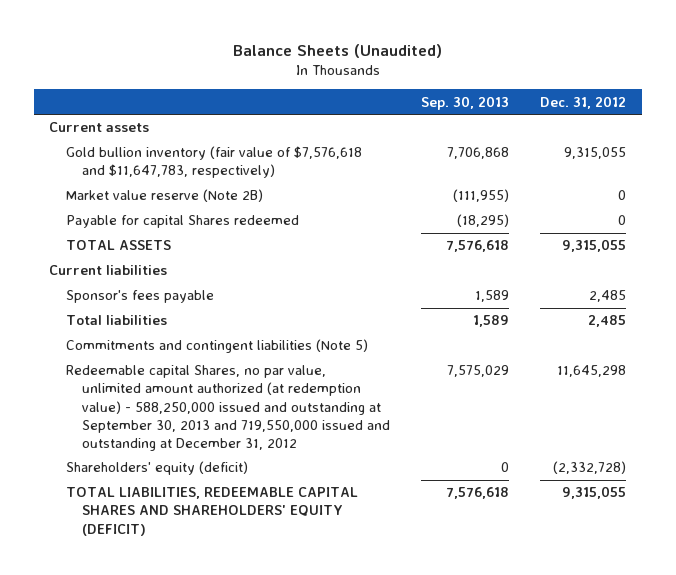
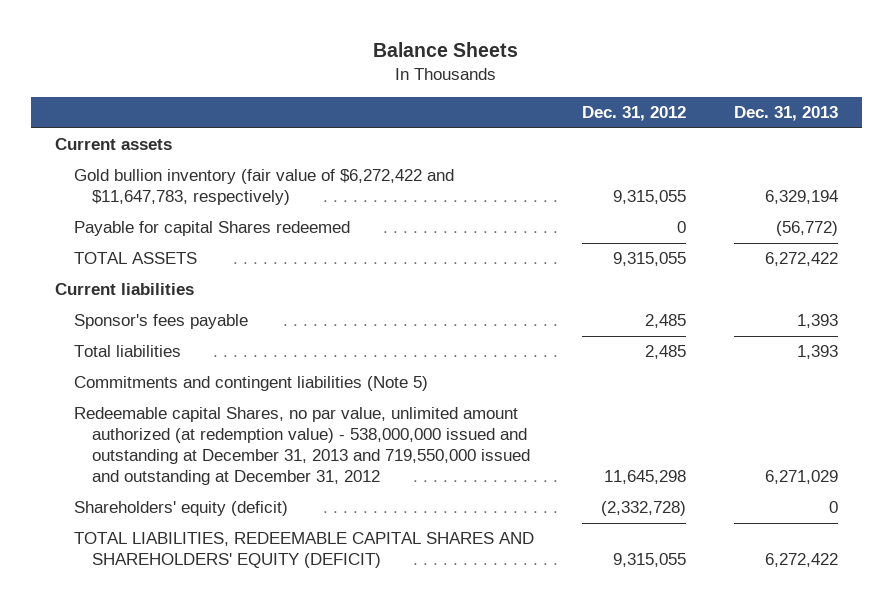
[232,43,442,58] Balance Sheets (Unaudited) -> [373,42,519,58] Balance Sheets
[421,95,510,110] Sep. 30, 2013 -> none
none -> [733,106,838,122] Dec. 31, 2013
[65,189,263,203] Market value reserve (Note 2B) -> none
[65,146,362,179] Gold bullion inventory (fair value of $7,576,618 and $11,647,783, respectively) -> [73,169,454,206] Gold bullion inventory (fair value of $6,272,422 and $11,647,783, respectively)
[65,365,391,451] Redeemable capital Shares, no par value, unlimited amount authorized (at redemption value) - 588,250,000 issued and outstanding at September 30, 2013 and 719,550,000 issued and outstanding at December 31, 2012 -> [73,407,531,486] Redeemable capital Shares, no par value, unlimited amount authorized (at redemption value) - 538,000,000 issued and outstanding at December 31, 2013 and 719,550,000 issued and outstanding at December 31, 2012

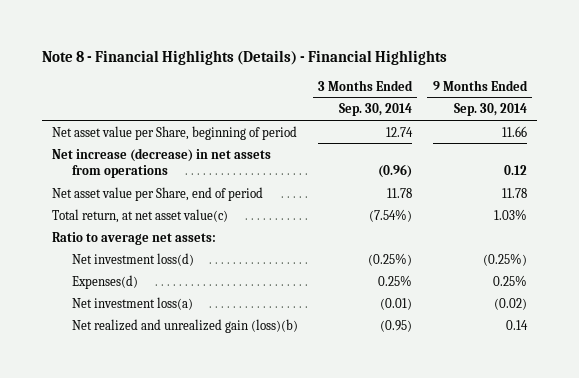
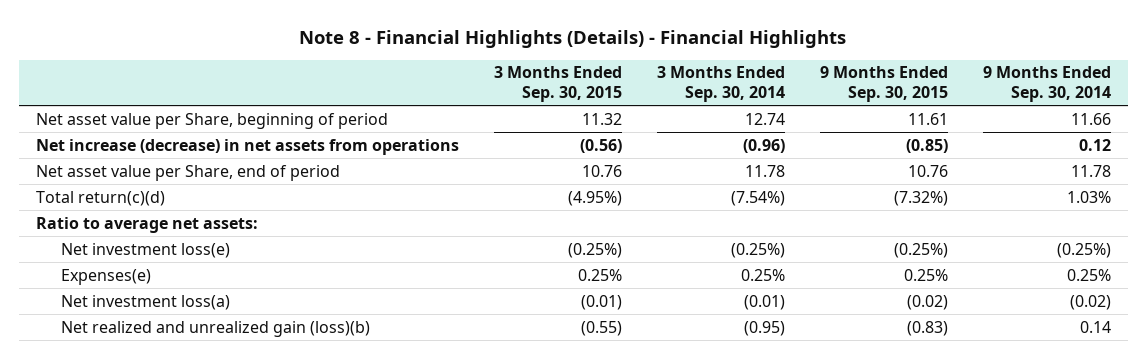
none -> [493,66,622,102] 3 Months Ended Sep. 30, 2015
none -> [819,66,948,102] 9 Months Ended Sep. 30, 2015
[52,208,229,223] Total return, at net asset value(c) -> [36,190,166,206] Total return(c)(d)
[71,252,194,266] Net investment loss(d) -> [60,242,230,258] Net investment loss(e)
[71,274,138,289] Expenses(d) -> [60,268,151,285] Expenses(e)

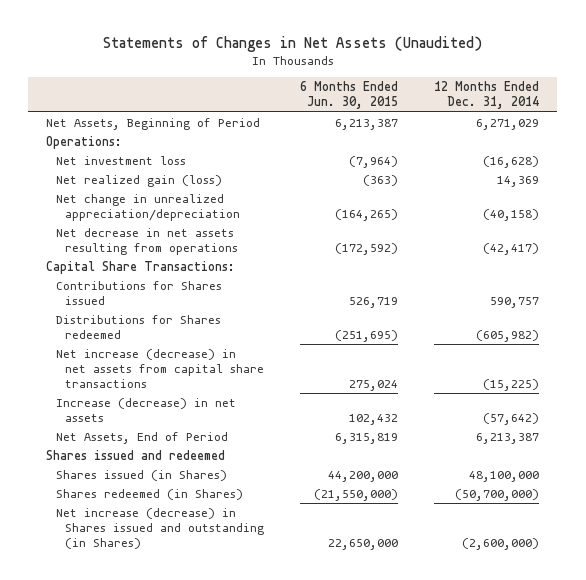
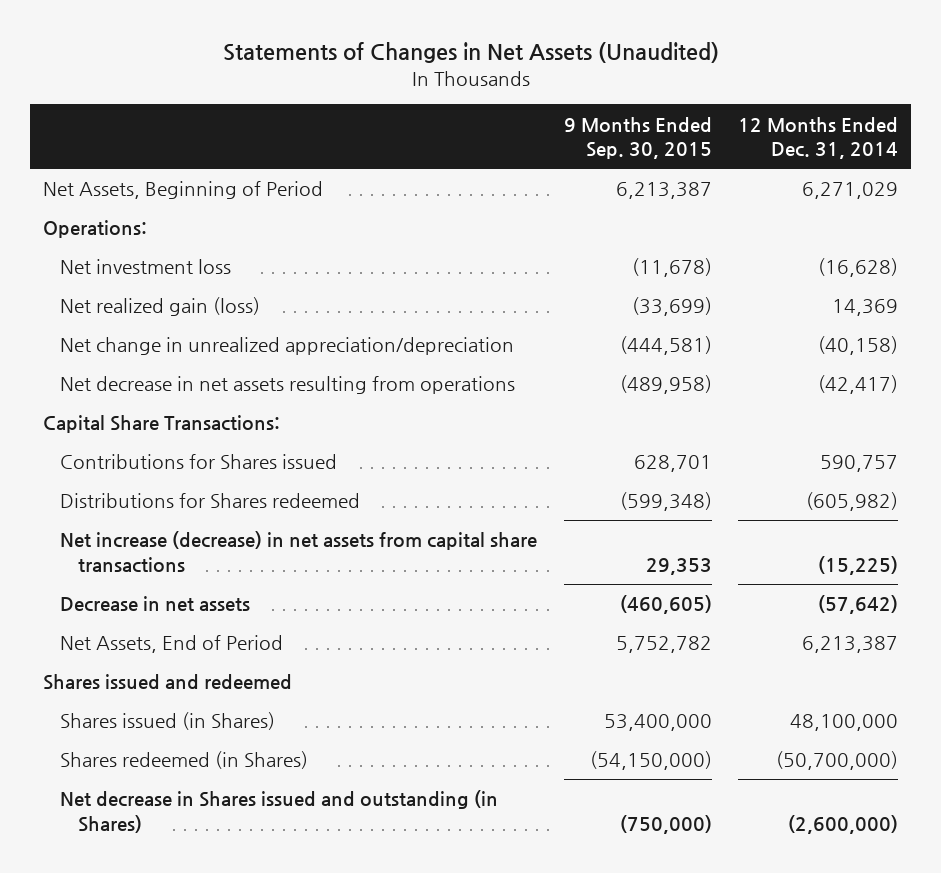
[300,81,399,110] 6 Months Ended Jun. 30, 2015 -> none
none -> [563,116,712,160] 9 Months Ended Sep. 30, 2015
[55,397,236,422] Increase (decrease) in net assets -> [60,596,251,613] Decrease in net assets
[55,507,265,549] Net increase (decrease) in Shares issued and outstanding (in Shares) -> [60,790,499,833] Net decrease in Shares issued and outstanding (in Shares)

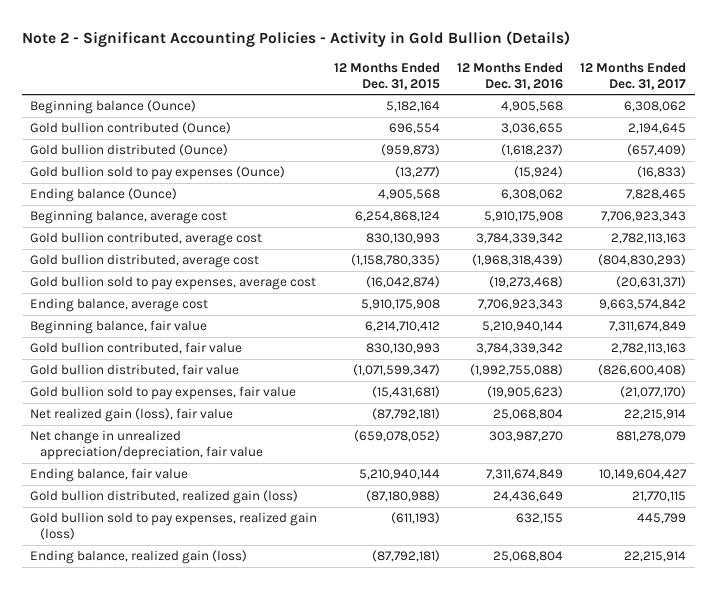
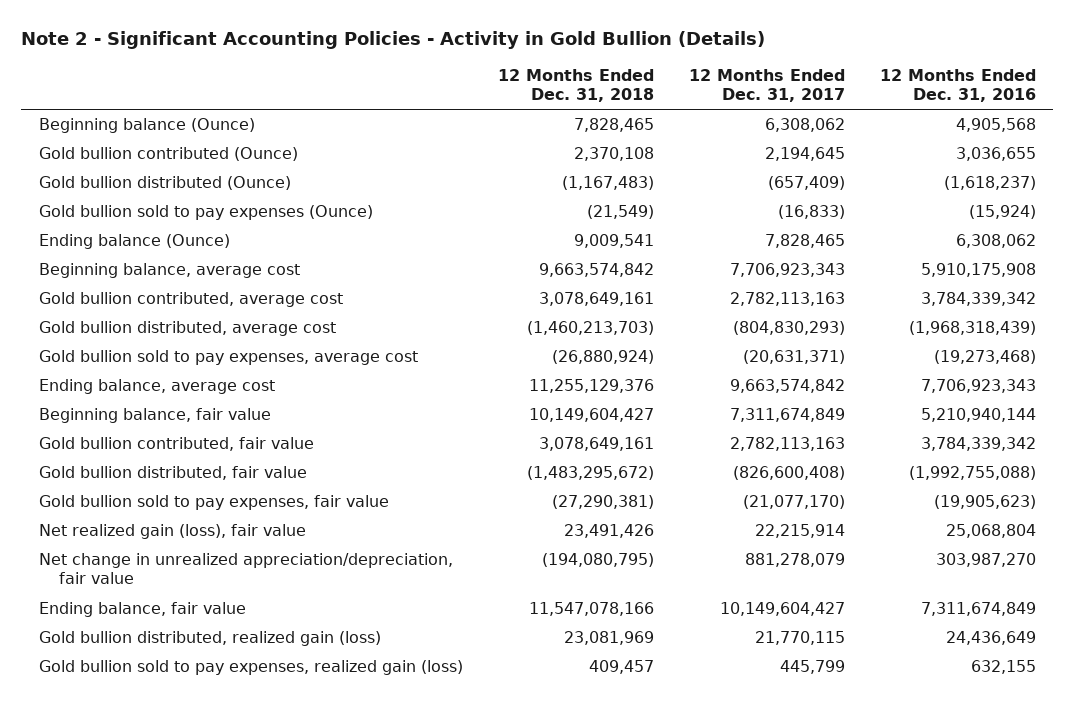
[334,61,441,90] 12 Months Ended Dec. 31, 2015 -> none
none -> [497,68,654,103] 12 Months Ended Dec. 31, 2018
[30,550,248,565] Ending balance, realized gain (loss) -> none

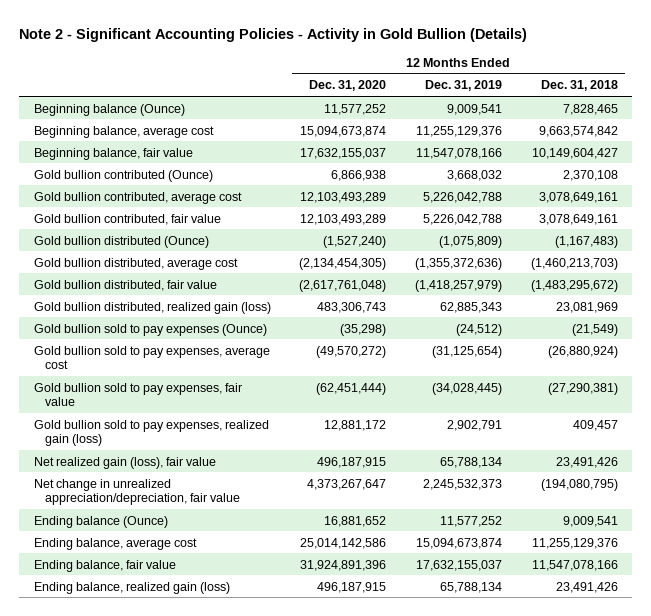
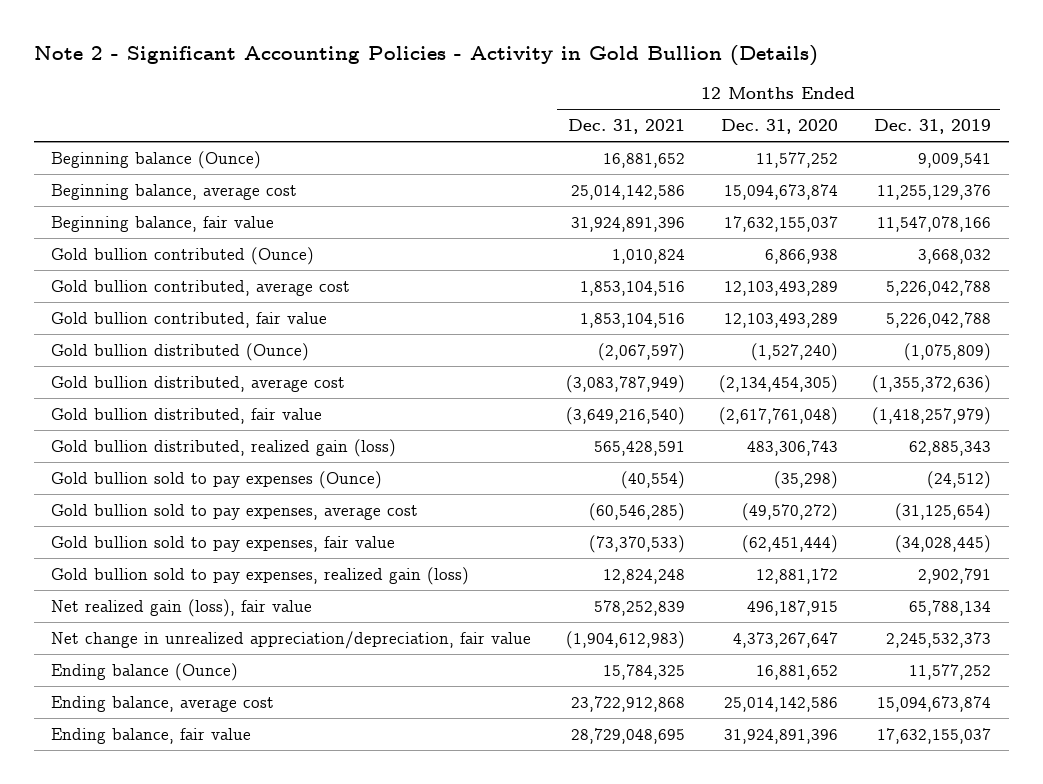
[540,80,618,92] Dec. 31, 2018 -> none
none -> [567,119,685,135] Dec. 31, 2021
[33,581,230,594] Ending balance, realized gain (loss) -> none

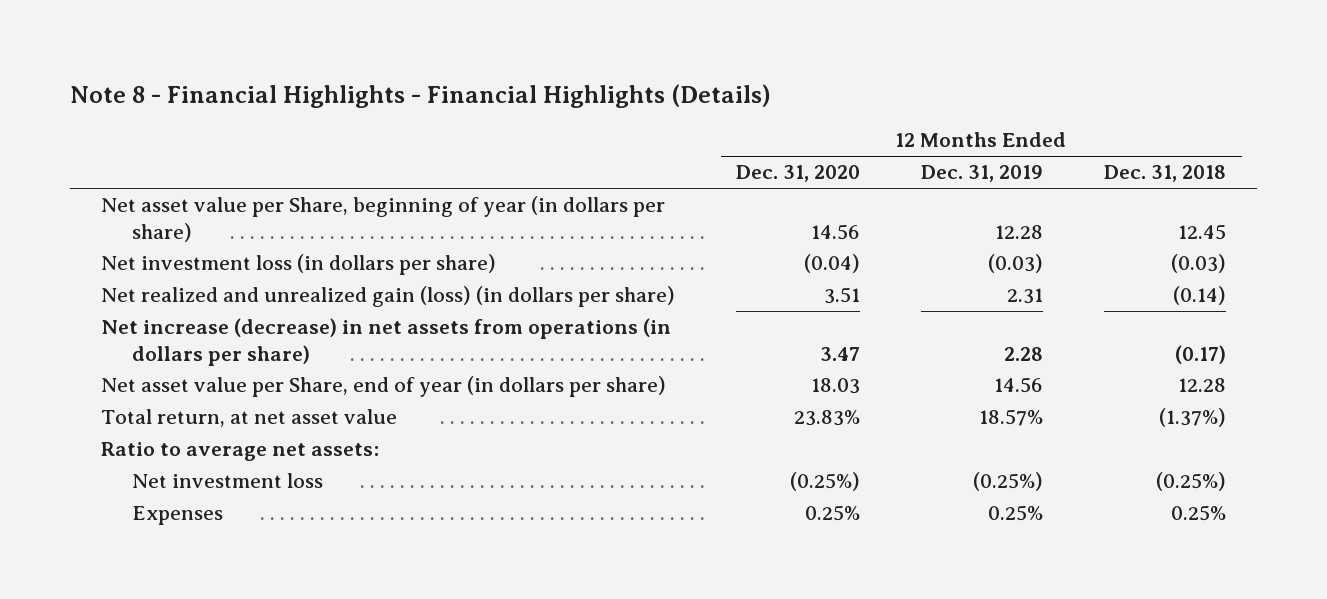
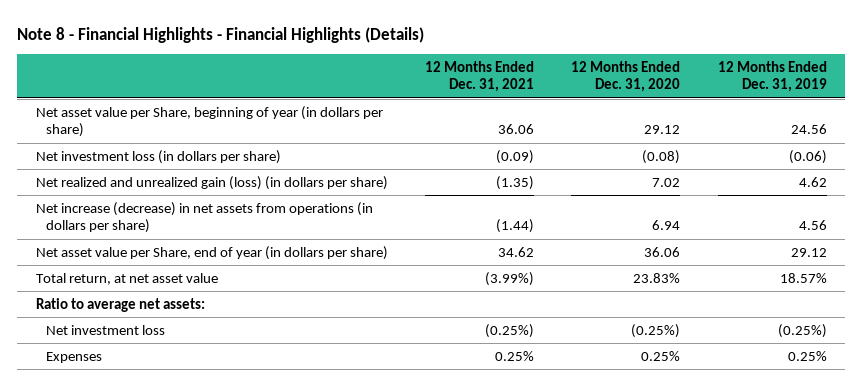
[1104,165,1227,183] Dec. 31, 2018 -> none
none -> [425,61,535,93] 12 Months Ended Dec. 31, 2021
[810,223,860,240] 14.56 -> [644,125,681,135] 29.12
[995,224,1044,239] 12.28 -> [790,124,827,135] 24.56
[803,254,860,274] (0.04) -> [642,149,681,164] (0.08)
[988,254,1044,274] (0.03) -> [788,149,827,164] (0.06)
[823,287,860,305] 3.51 -> [652,177,681,187] 7.02
[1007,288,1044,305] 2.31 -> [798,176,827,187] 4.62
[819,346,860,361] 3.47 -> [652,220,681,231] 6.94
[1004,346,1044,361] 2.28 -> [798,220,827,231] 4.56
[810,378,860,395] 18.03 -> [644,246,681,257] 36.06
[994,377,1044,394] 14.56 -> [790,247,827,257] 29.12

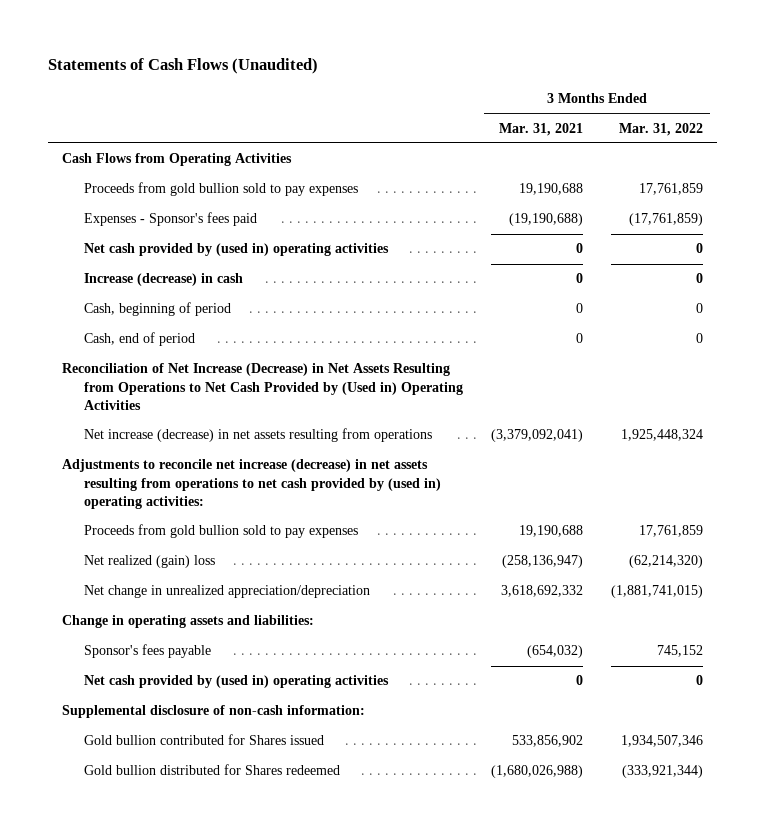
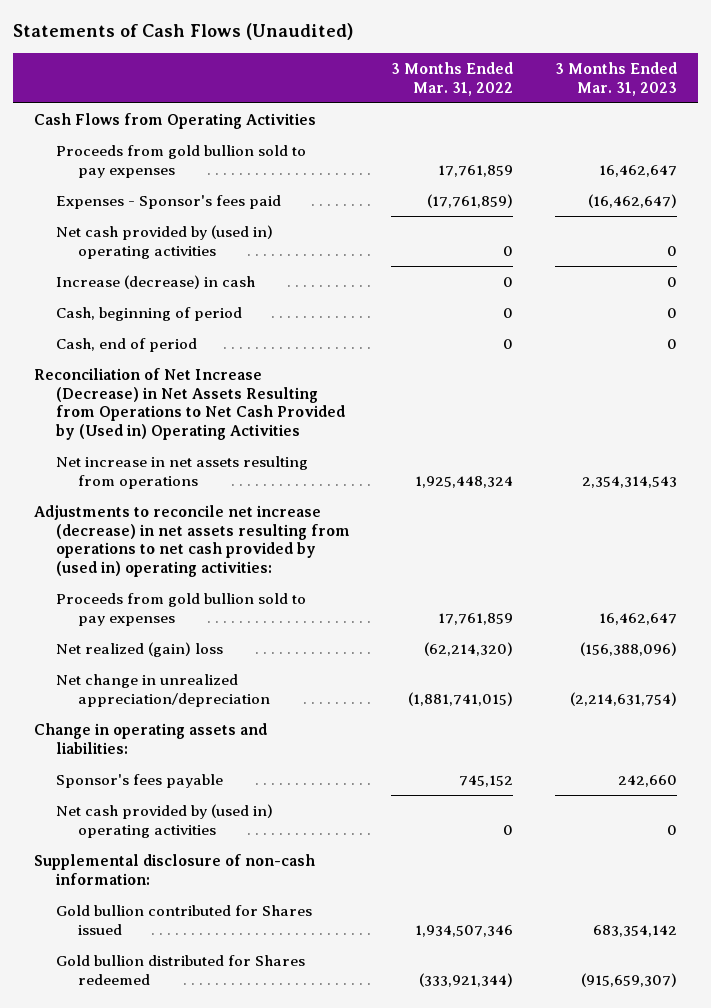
[499,122,584,136] Mar. 31, 2021 -> none
none -> [554,61,677,96] 3 Months Ended Mar. 31, 2023
[84,428,433,443] Net increase (decrease) in net assets resulting from operations -> [55,455,308,489] Net increase in net assets resulting from operations

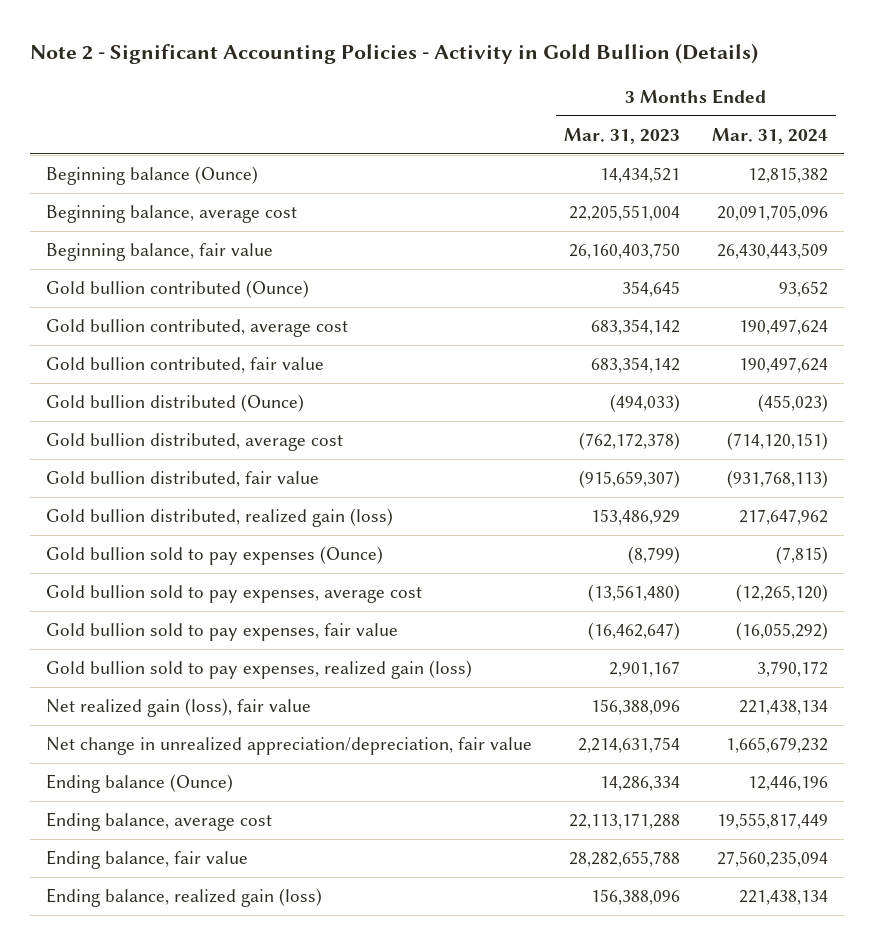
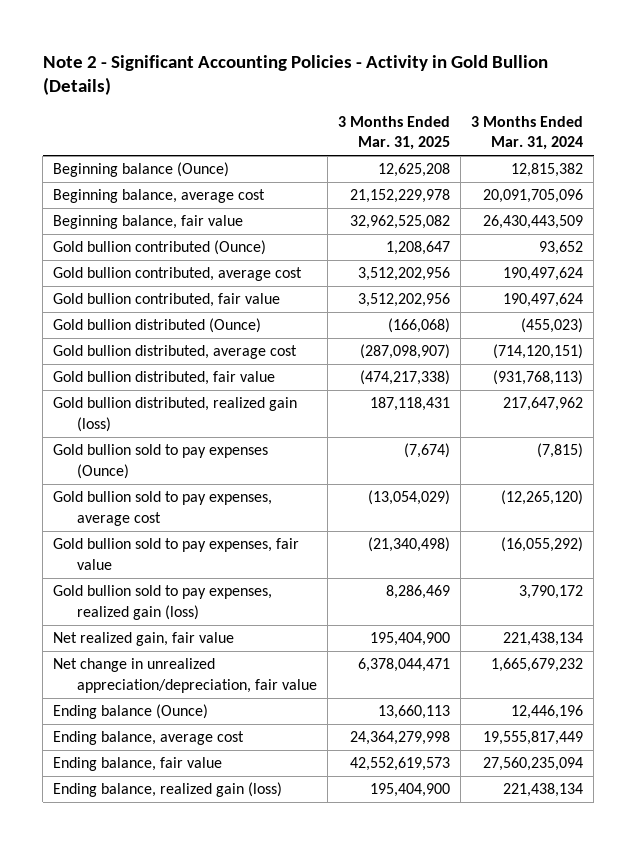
[563,127,680,144] Mar. 31, 2023 -> none
none -> [338,115,451,151] 3 Months Ended Mar. 31, 2025
[45,698,311,718] Net realized gain (loss), fair value -> [53,632,235,647] Net realized gain, fair value

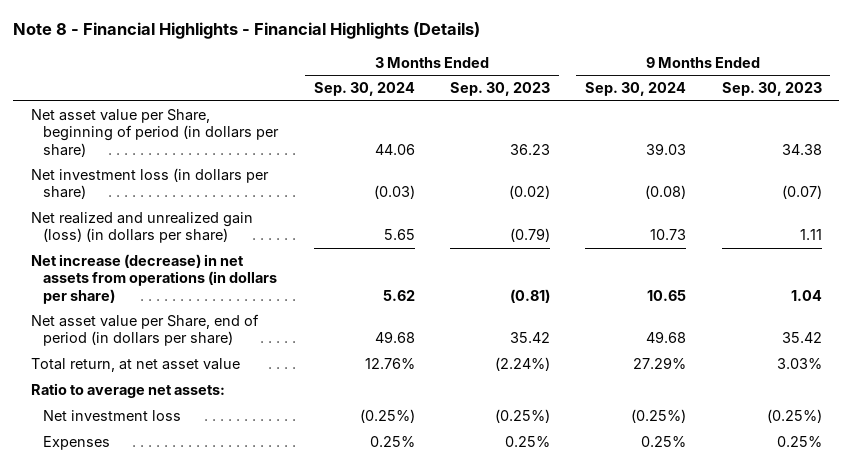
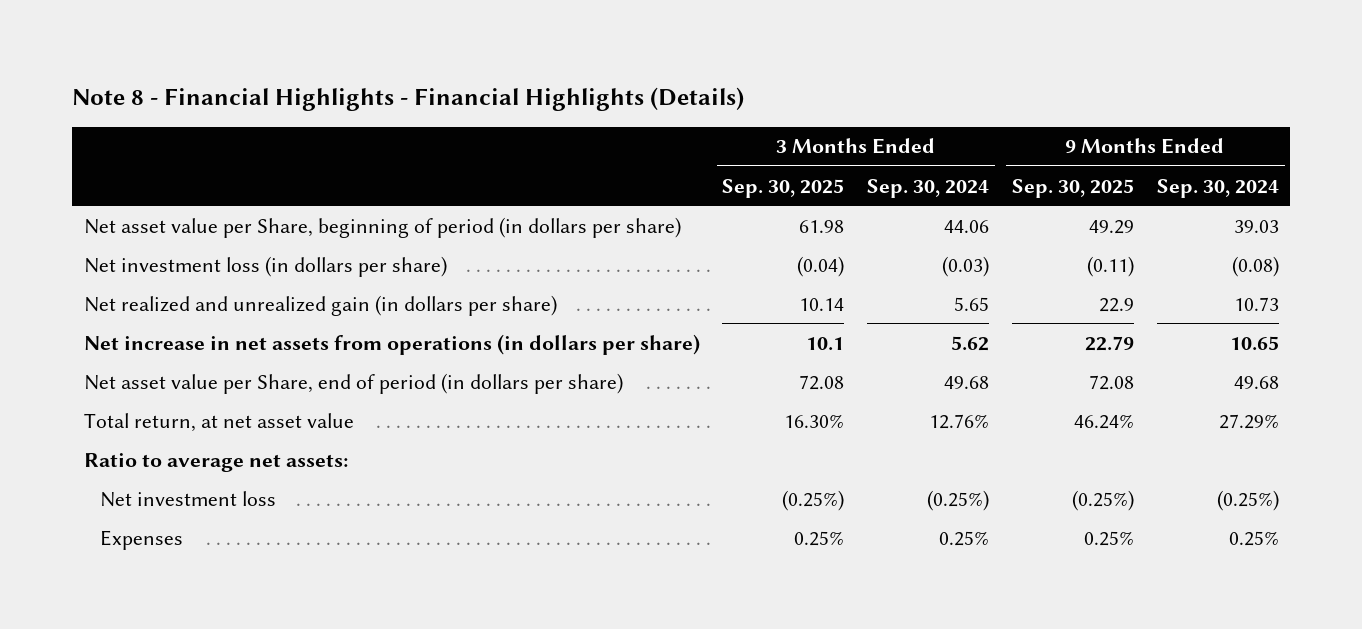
[449,82,550,97] Sep. 30, 2023 -> none
[721,82,822,97] Sep. 30, 2023 -> none
none -> [722,178,845,198] Sep. 30, 2025
none -> [1012,178,1135,198] Sep. 30, 2025
[30,212,253,244] Net realized and unrealized gain (loss) (in dollars per share) -> [83,294,557,316] Net realized and unrealized gain (in dollars per share)
[30,254,278,304] Net increase (decrease) in net assets from operations (in dollars per share) -> [83,333,700,355] Net increase in net assets from operations (in dollars per share)

